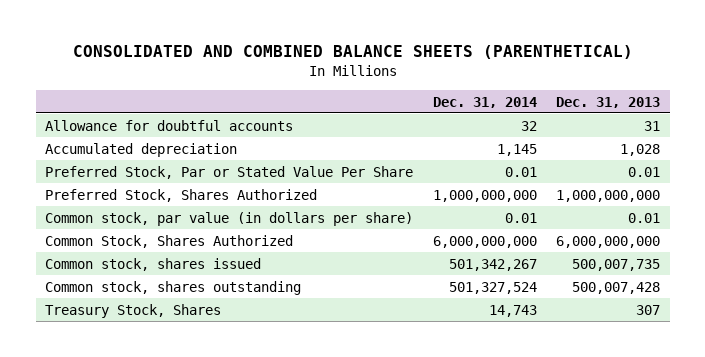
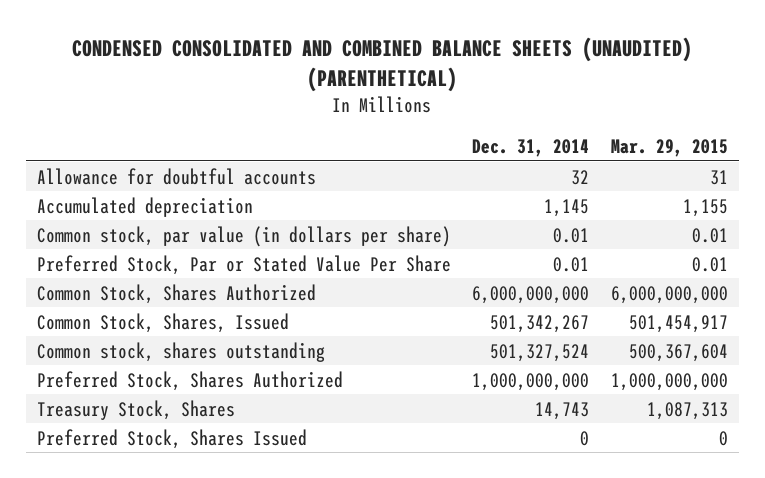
[72,45,633,60] CONSOLIDATED AND COMBINED BALANCE SHEETS (PARENTHETICAL) -> [72,36,693,92] CONDENSED CONSOLIDATED AND COMBINED BALANCE SHEETS (UNAUDITED) (PARENTHETICAL)
[556,96,661,108] Dec. 31, 2013 -> none
none -> [611,138,729,157] Mar. 29, 2015
[45,165,414,179] Preferred Stock, Par or Stated Value Per Share -> [36,254,451,275] Preferred Stock, Par or Stated Value Per Share
[45,257,262,271] Common stock, shares issued -> [36,312,289,333] Common Stock, Shares, Issued
[45,188,318,202] Preferred Stock, Shares Authorized -> [36,370,343,391] Preferred Stock, Shares Authorized
none -> [36,428,307,449] Preferred Stock, Shares Issued

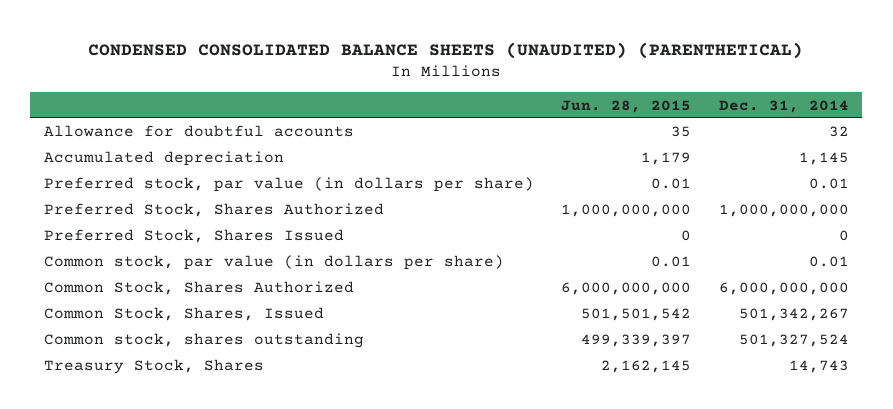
[72,36,693,92] CONDENSED CONSOLIDATED AND COMBINED BALANCE SHEETS (UNAUDITED) (PARENTHETICAL) -> [88,41,804,59] CONDENSED CONSOLIDATED BALANCE SHEETS (UNAUDITED) (PARENTHETICAL)
[611,138,729,157] Mar. 29, 2015 -> none
none -> [561,99,692,113] Jun. 28, 2015
none -> [43,177,534,193] Preferred stock, par value (in dollars per share)
[36,370,343,391] Preferred Stock, Shares Authorized -> [43,203,384,218] Preferred Stock, Shares Authorized
[36,428,307,449] Preferred Stock, Shares Issued -> [43,229,344,244] Preferred Stock, Shares Issued
[36,254,451,275] Preferred Stock, Par or Stated Value Per Share -> none

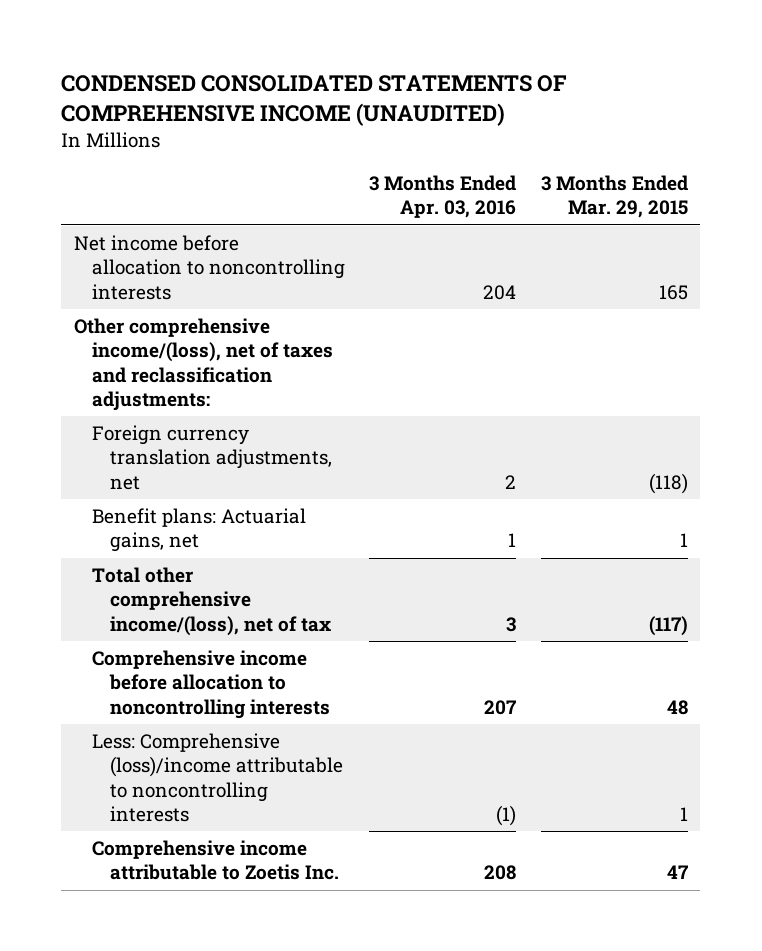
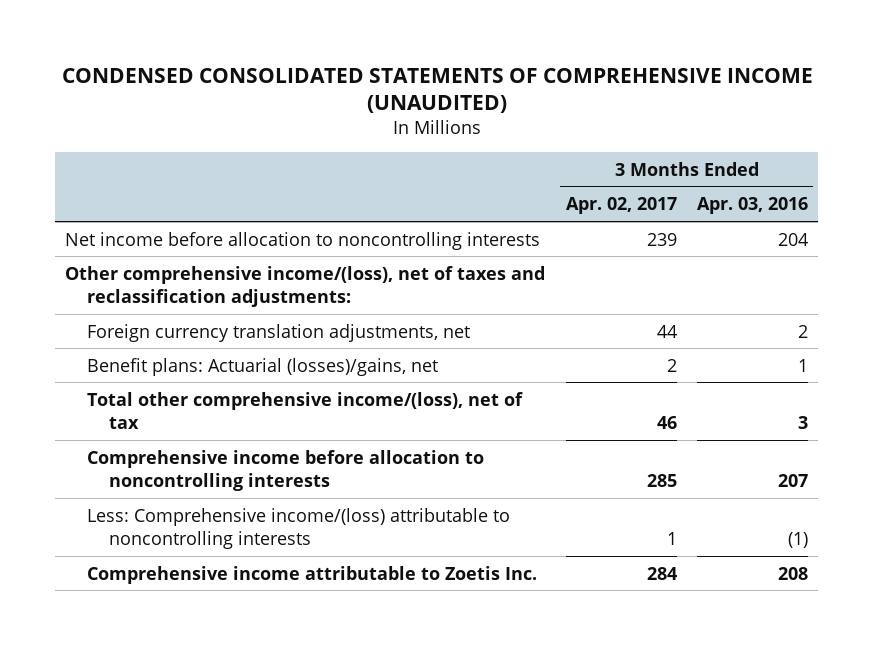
[541,174,689,219] 3 Months Ended Mar. 29, 2015 -> none
none -> [565,197,677,215] Apr. 02, 2017
[91,508,306,553] Benefit plans: Actuarial gains, net -> [87,357,439,376] Benefit plans: Actuarial (losses)/gains, net
[91,733,343,822] Less: Comprehensive (loss)/income attributable to noncontrolling interests -> [87,507,511,549] Less: Comprehensive income/(loss) attributable to noncontrolling interests

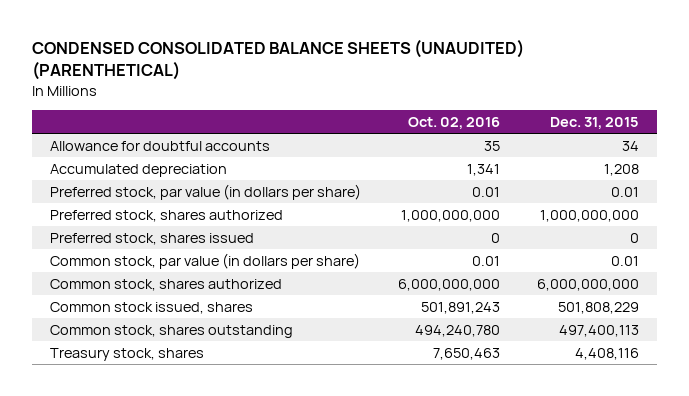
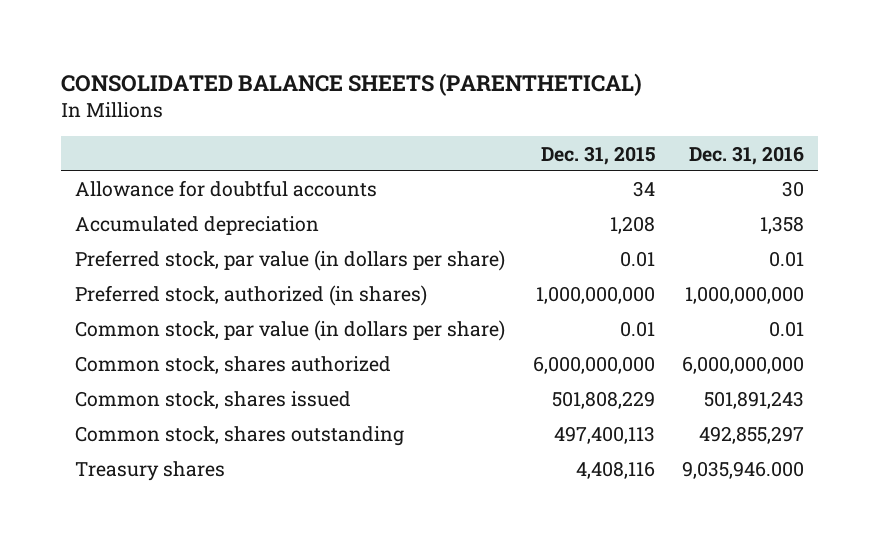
[31,39,524,81] CONDENSED CONSOLIDATED BALANCE SHEETS (UNAUDITED) (PARENTHETICAL) -> [61,72,643,96] CONSOLIDATED BALANCE SHEETS (PARENTHETICAL)
[407,116,500,129] Oct. 02, 2016 -> none
none -> [689,145,805,165] Dec. 31, 2016
[50,232,255,245] Preferred stock, shares issued -> none
[50,209,284,222] Preferred stock, shares authorized -> [74,285,427,307] Preferred stock, authorized (in shares)
[50,301,254,314] Common stock issued, shares -> [74,391,351,410] Common stock, shares issued
[50,347,205,361] Treasury stock, shares -> [74,461,225,482] Treasury shares

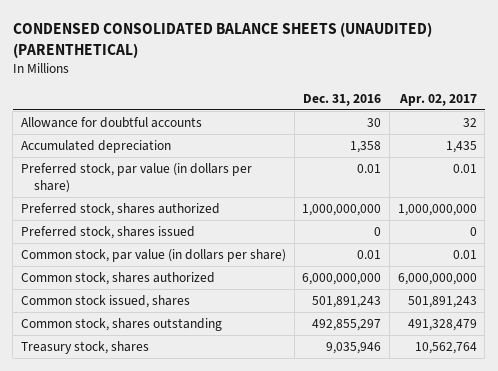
[61,72,643,96] CONSOLIDATED BALANCE SHEETS (PARENTHETICAL) -> [12,22,432,59] CONDENSED CONSOLIDATED BALANCE SHEETS (UNAUDITED) (PARENTHETICAL)
[540,145,655,165] Dec. 31, 2015 -> none
none -> [398,93,477,106] Apr. 02, 2017
[74,285,427,307] Preferred stock, authorized (in shares) -> [21,202,221,216] Preferred stock, shares authorized
none -> [21,225,196,239] Preferred stock, shares issued
[74,391,351,410] Common stock, shares issued -> [21,294,191,308] Common stock issued, shares
[74,461,225,482] Treasury shares -> [21,340,150,354] Treasury stock, shares
[682,461,805,480] 9,035,946.000 -> [326,341,382,354] 9,035,946

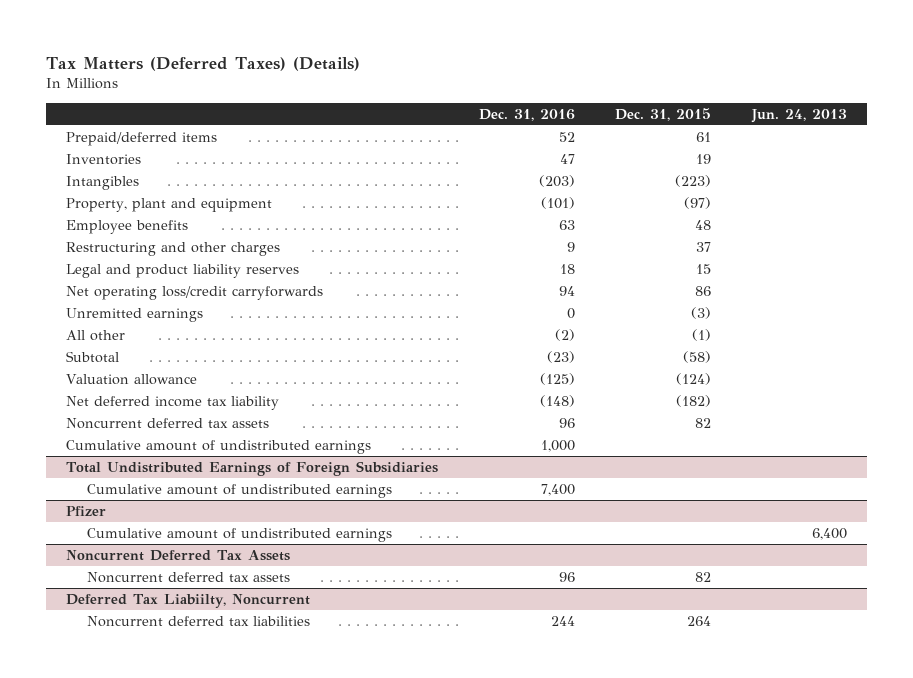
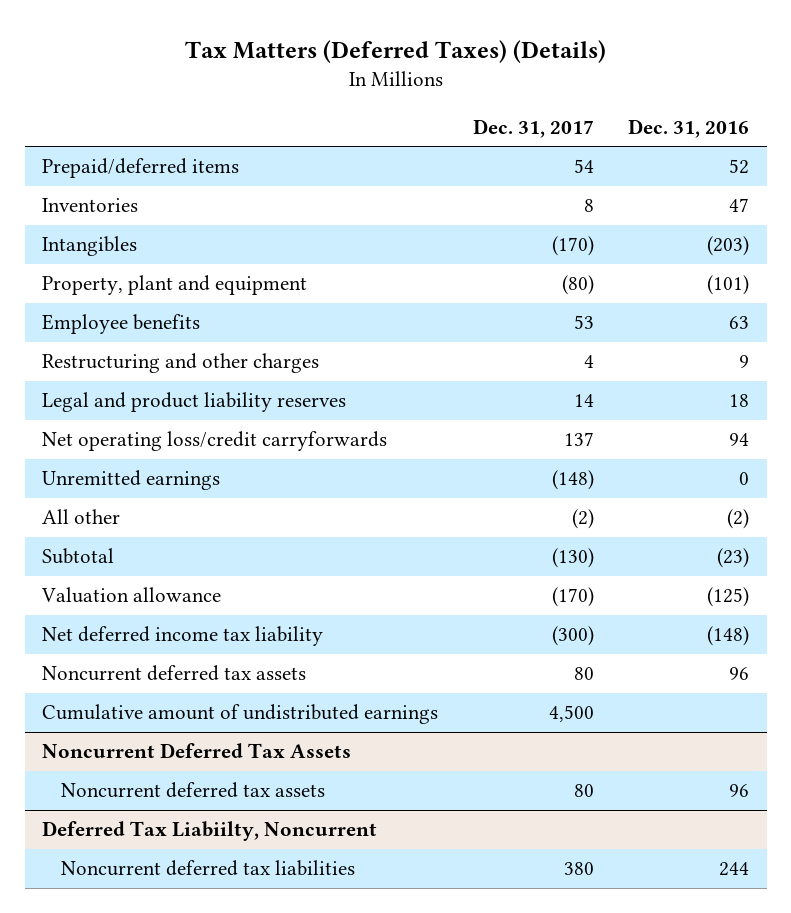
[615,107,712,121] Dec. 31, 2015 -> none
[750,108,847,123] Jun. 24, 2013 -> none
none -> [472,118,594,138] Dec. 31, 2017
[66,439,372,454] Cumulative amount of undistributed earnings -> none
[66,460,439,476] Total Undistributed Earnings of Foreign Subsidiaries -> none
[86,483,392,498] Cumulative amount of undistributed earnings -> none
[66,505,107,516] Pfizer -> none

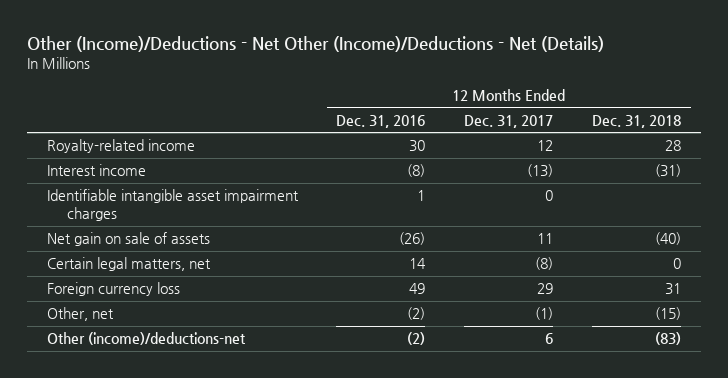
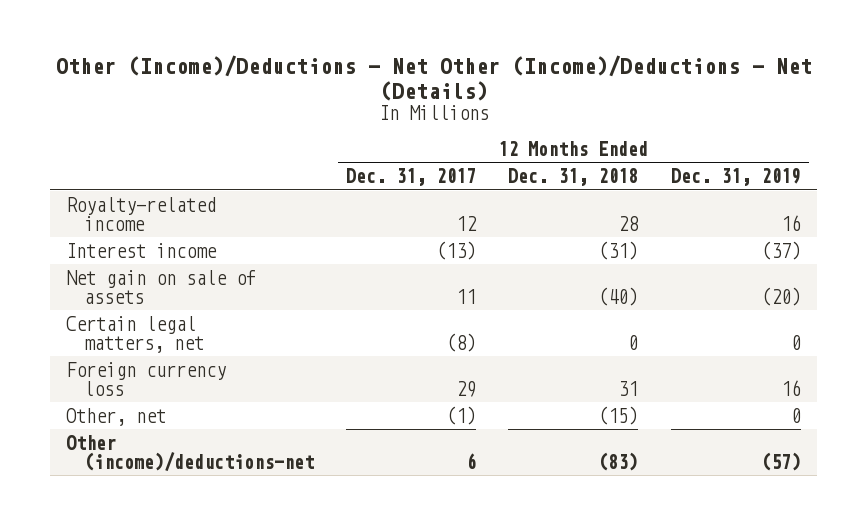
[336,114,426,128] Dec. 31, 2016 -> none
none -> [670,168,801,187] Dec. 31, 2019
[46,189,299,222] Identifiable intangible asset impairment charges -> none

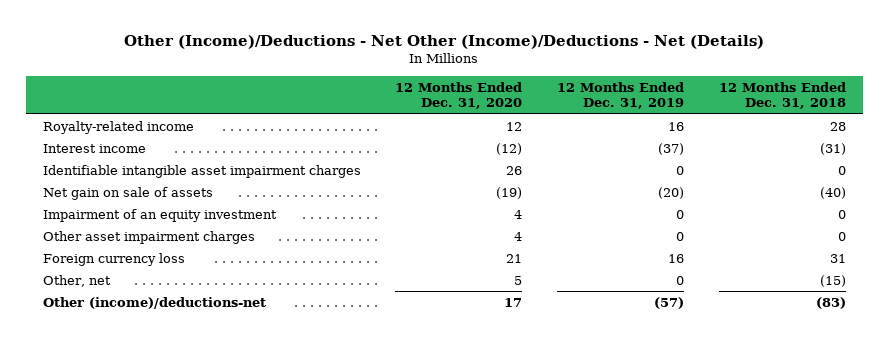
[346,168,477,187] Dec. 31, 2017 -> none
none -> [395,82,523,110] 12 Months Ended Dec. 31, 2020
none -> [42,164,361,178] Identifiable intangible asset impairment charges
[66,315,204,353] Certain legal matters, net -> none
none -> [42,208,277,222] Impairment of an equity investment
none -> [42,230,255,244] Other asset impairment charges

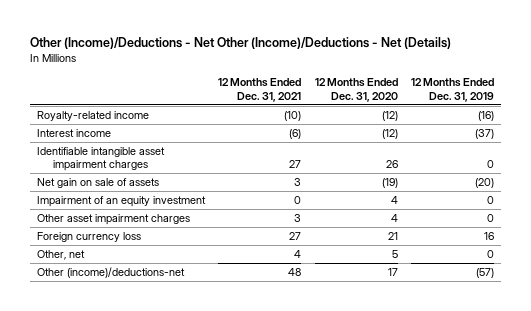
[718,82,846,110] 12 Months Ended Dec. 31, 2018 -> none
none -> [218,78,302,102] 12 Months Ended Dec. 31, 2021
[506,121,523,131] 12 -> [381,111,398,122] (12)
[668,121,685,131] 16 -> [477,111,494,122] (16)

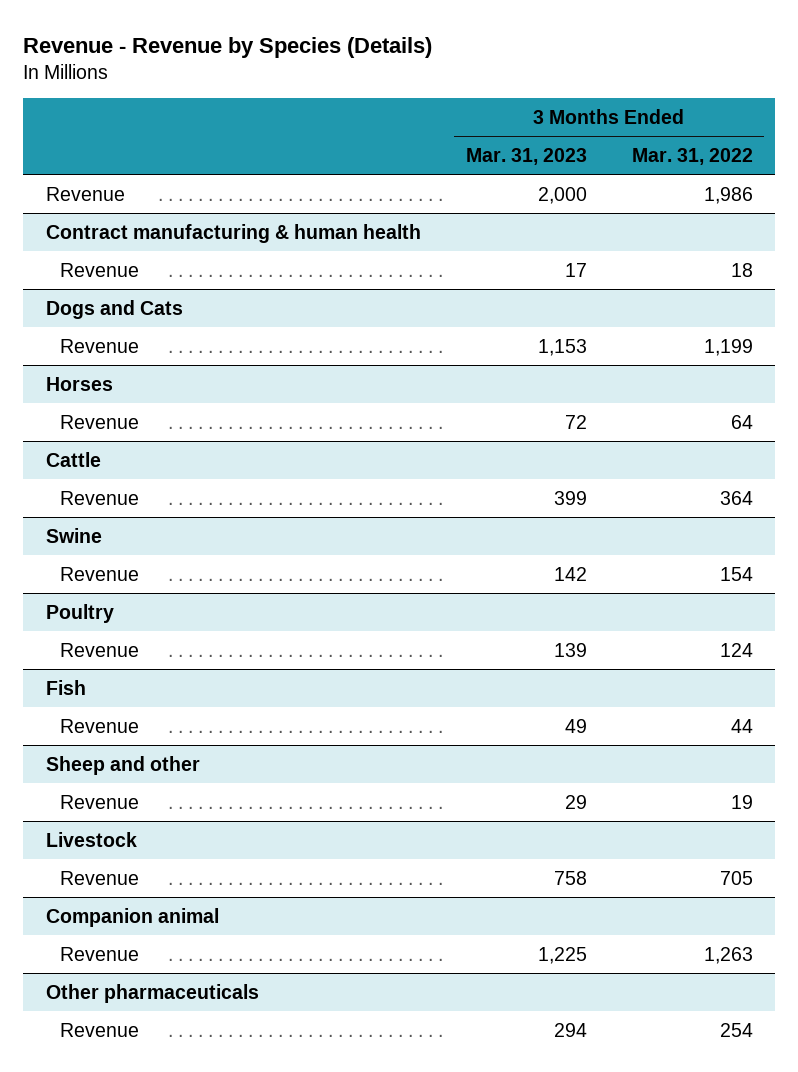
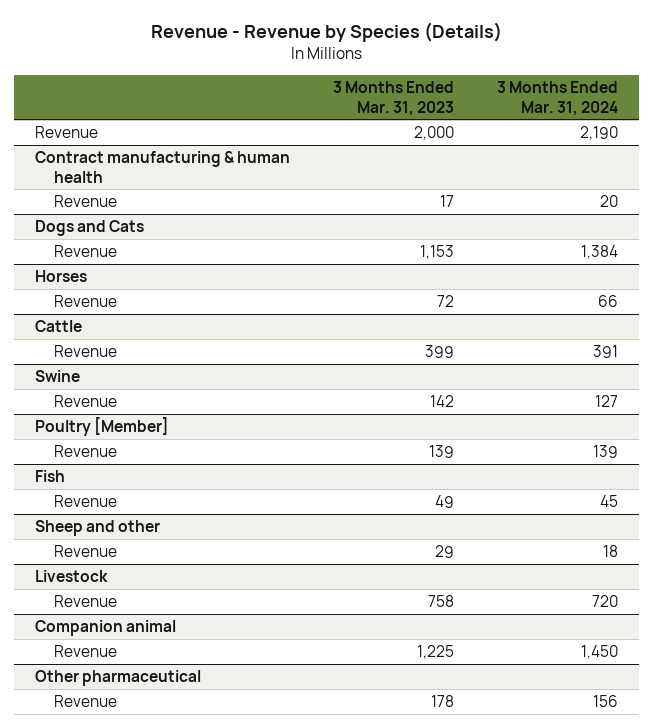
[631,147,753,165] Mar. 31, 2022 -> none
none -> [497,80,619,116] 3 Months Ended Mar. 31, 2024
[45,603,114,623] Poultry -> [35,416,170,436] Poultry [Member]
[45,983,259,1003] Other pharmaceuticals -> [35,669,202,686] Other pharmaceutical
[553,1022,587,1037] 294 -> [431,694,455,707] 178

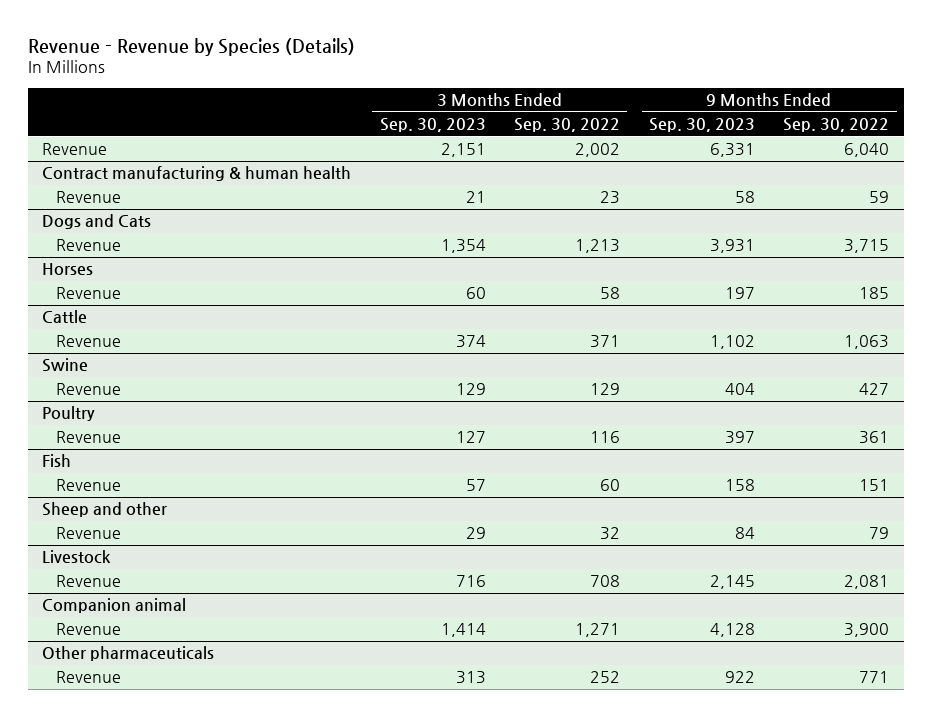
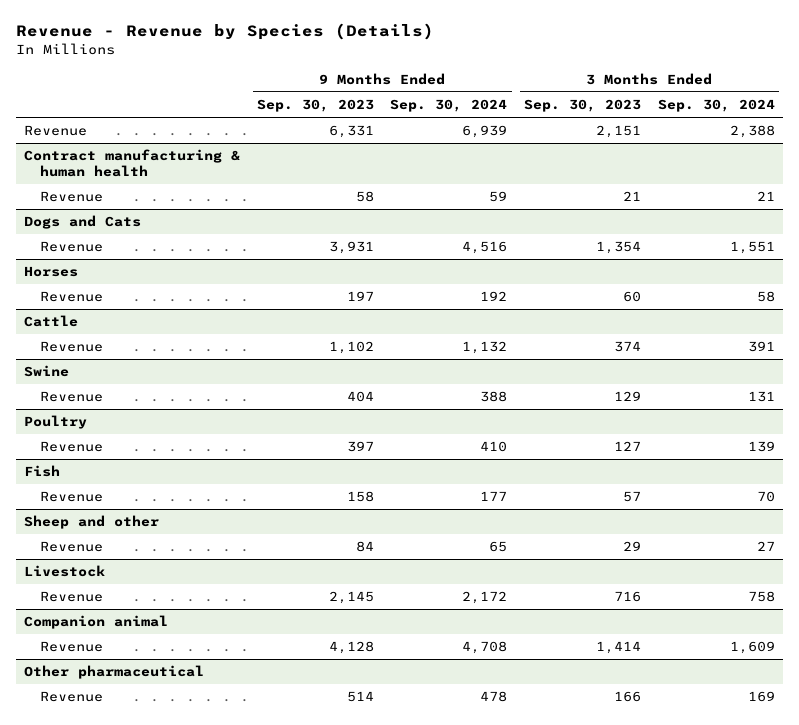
[514,117,621,132] Sep. 30, 2022 -> none
[783,117,890,132] Sep. 30, 2022 -> none
none -> [390,98,508,112] Sep. 30, 2024
none -> [657,98,775,112] Sep. 30, 2024
[41,646,214,662] Other pharmaceuticals -> [24,665,205,680] Other pharmaceutical
[455,671,486,685] 313 -> [613,691,641,703] 166
[724,671,755,684] 922 -> [346,691,374,703] 514

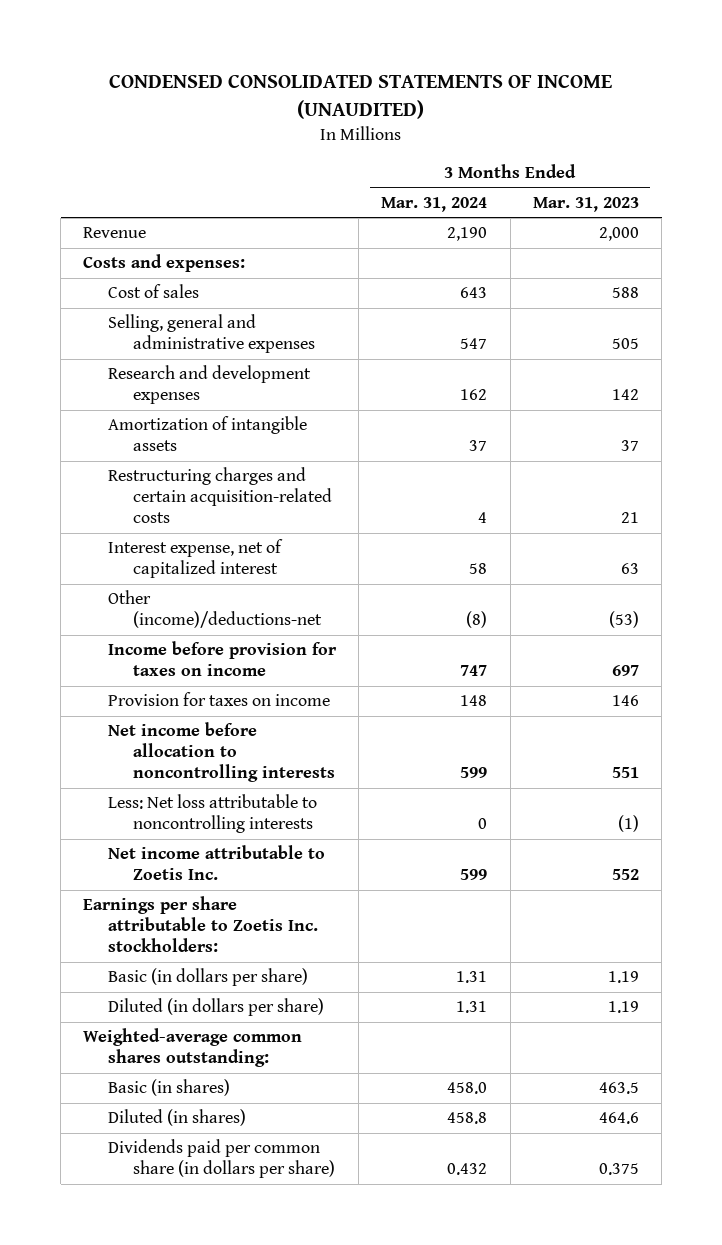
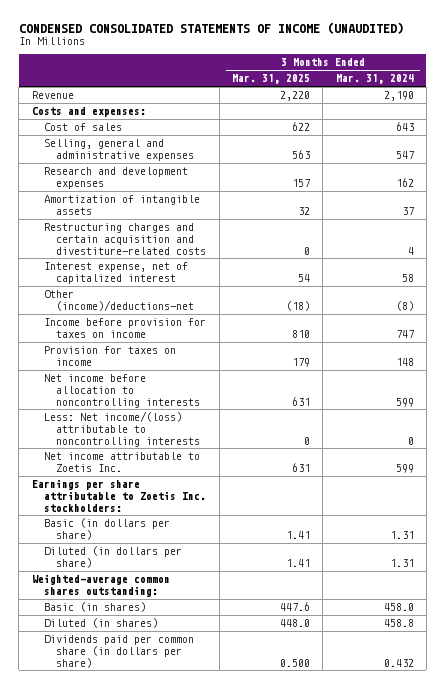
[532,196,639,212] Mar. 31, 2023 -> none
none -> [231,74,310,85] Mar. 31, 2025
[107,467,332,524] Restructuring charges and certain acquisition-related costs -> [44,223,207,255] Restructuring charges and certain acquisition and divestiture-related costs
[107,794,317,834] Less: Net loss attributable to noncontrolling interests -> [44,411,201,447] Less: Net income/(loss) attributable to noncontrolling interests

